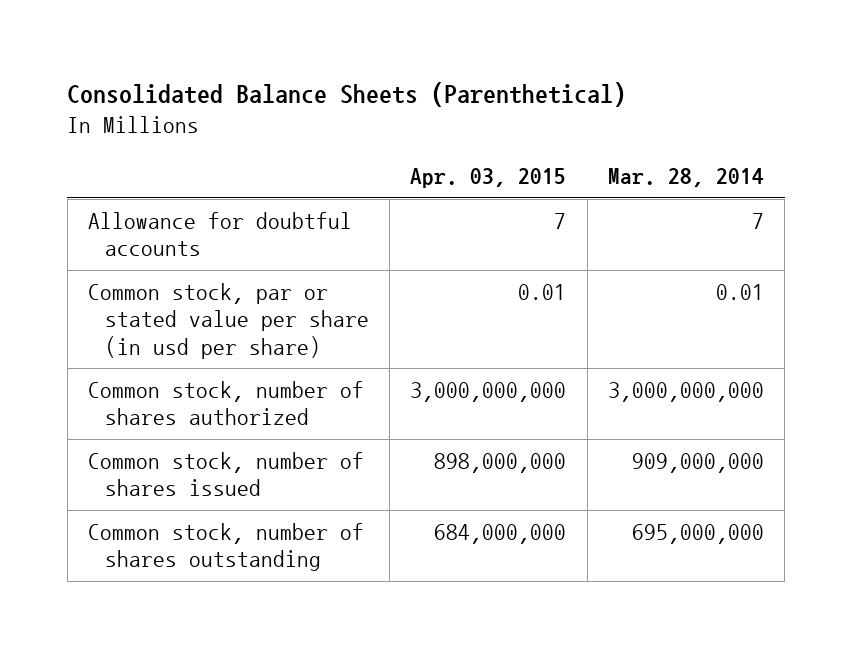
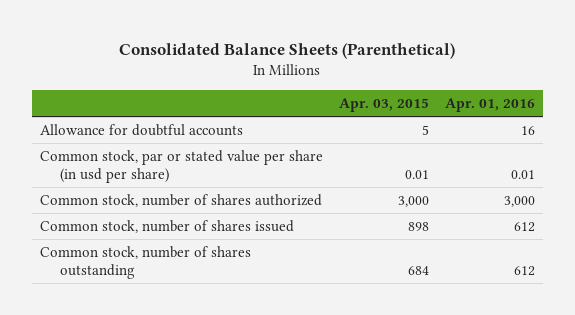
[607,168,764,188] Mar. 28, 2014 -> none
none -> [444,97,535,112] Apr. 01, 2016
[554,212,567,229] 7 -> [421,124,429,135] 5
[410,381,567,402] 3,000,000,000 -> [397,195,429,207] 3,000
[434,452,567,473] 898,000,000 -> [407,221,429,231] 898
[434,523,567,544] 684,000,000 -> [407,265,429,275] 684

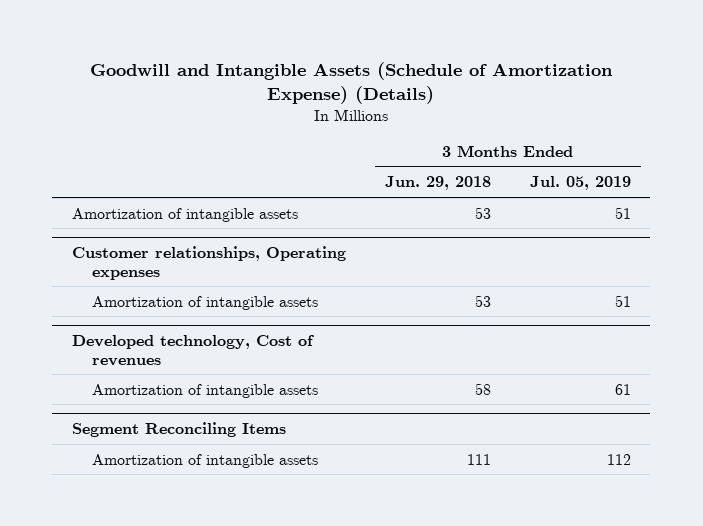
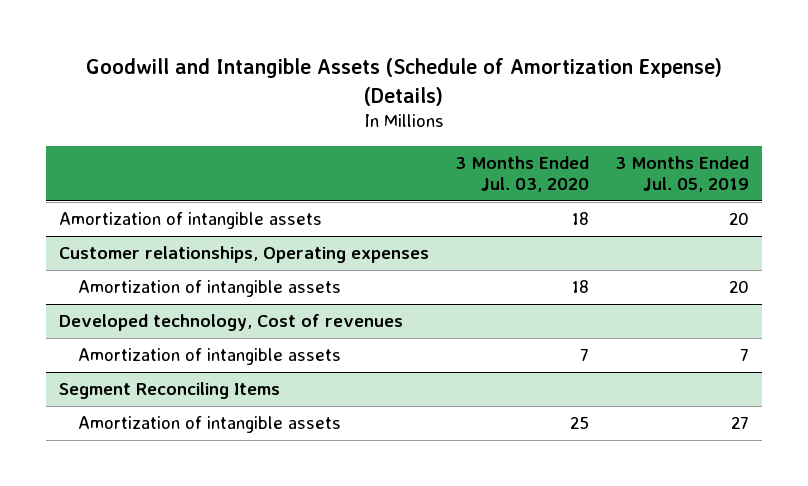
[384,176,491,191] Jun. 29, 2018 -> none
none -> [454,155,589,192] 3 Months Ended Jul. 03, 2020
[614,206,631,219] 51 -> [728,212,749,226] 20
[614,294,631,307] 51 -> [728,280,749,294] 20
[614,383,631,395] 61 -> [739,348,749,362] 7
[606,453,631,465] 112 -> [730,416,749,430] 27

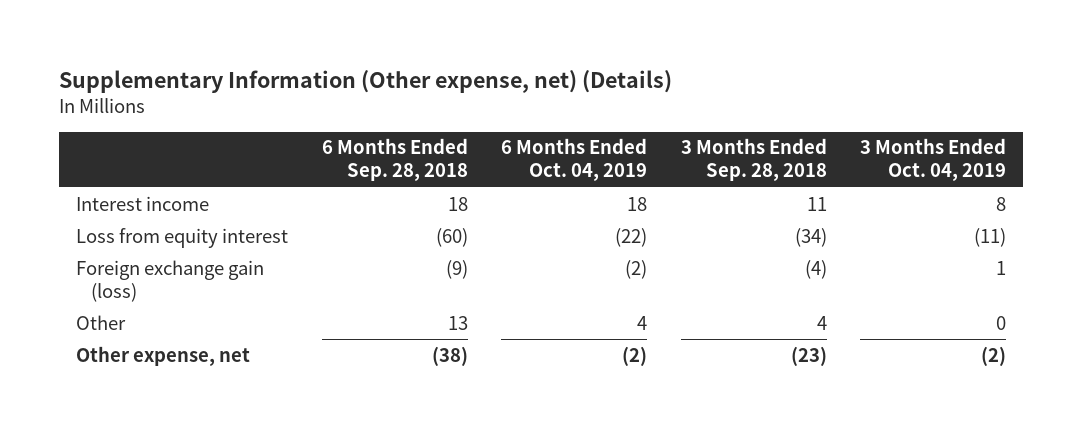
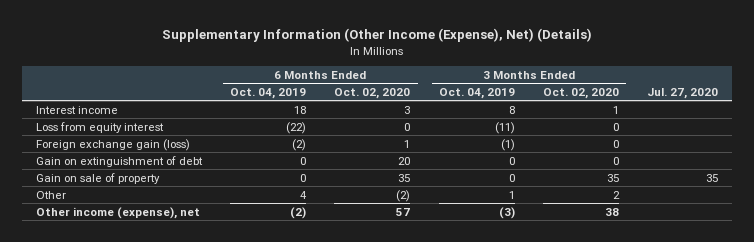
[59,69,673,93] Supplementary Information (Other expense, net) (Details) -> [162,28,593,43] Supplementary Information (Other Income (Expense), Net) (Details)
[321,138,468,182] 6 Months Ended Sep. 28, 2018 -> none
[680,138,827,182] 3 Months Ended Sep. 28, 2018 -> none
none -> [334,87,411,99] Oct. 02, 2020
none -> [542,87,619,99] Oct. 02, 2020
none -> [647,87,719,99] Jul. 27, 2020
[996,260,1007,275] 1 -> [500,138,515,151] (1)
none -> [35,155,203,167] Gain on extinguishment of debt
none -> [35,172,160,184] Gain on sale of property
[996,315,1007,330] 0 -> [508,190,515,199] 1
[75,345,250,366] Other expense, net -> [35,206,200,219] Other income (expense), net
[981,345,1007,366] (2) -> [498,206,515,219] (3)

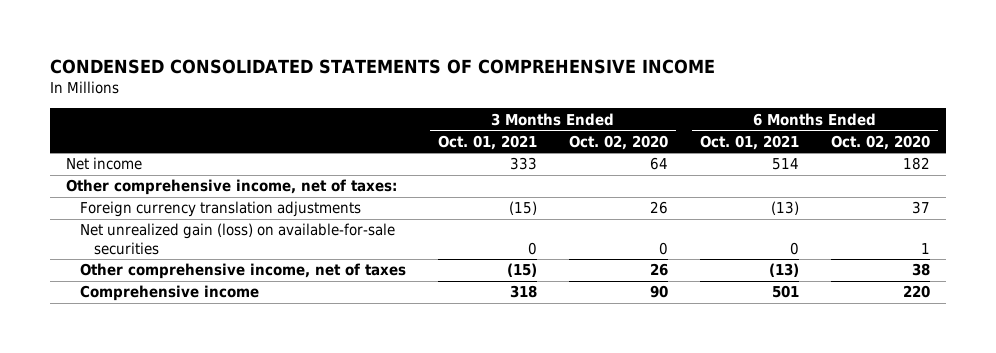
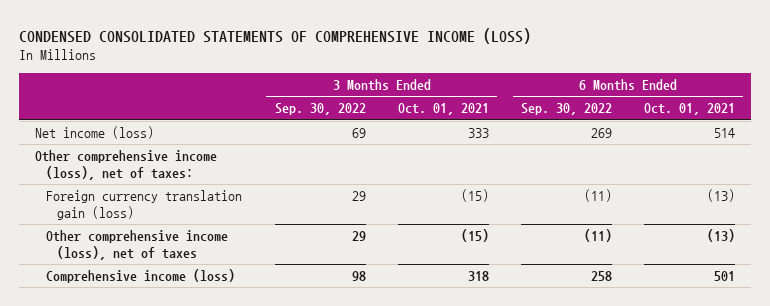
[49,58,715,74] CONDENSED CONSOLIDATED STATEMENTS OF COMPREHENSIVE INCOME -> [18,27,531,44] CONDENSED CONSOLIDATED STATEMENTS OF COMPREHENSIVE INCOME (LOSS)
[569,134,669,150] Oct. 02, 2020 -> none
[831,134,931,150] Oct. 02, 2020 -> none
none -> [274,103,366,116] Sep. 30, 2022
none -> [521,103,613,116] Sep. 30, 2022
[80,223,396,255] Net unrealized gain (loss) on available-for-sale securities -> none
[65,157,142,171] Net income -> [35,126,155,140] Net income (loss)
[65,179,397,196] Other comprehensive income, net of taxes: -> [35,150,218,180] Other comprehensive income (loss), net of taxes:
[80,201,362,218] Foreign currency translation adjustments -> [46,190,243,220] Foreign currency translation gain (loss)
[80,263,407,280] Other comprehensive income, net of taxes -> [46,230,229,260] Other comprehensive income (loss), net of taxes
[80,285,260,302] Comprehensive income -> [46,269,236,284] Comprehensive income (loss)

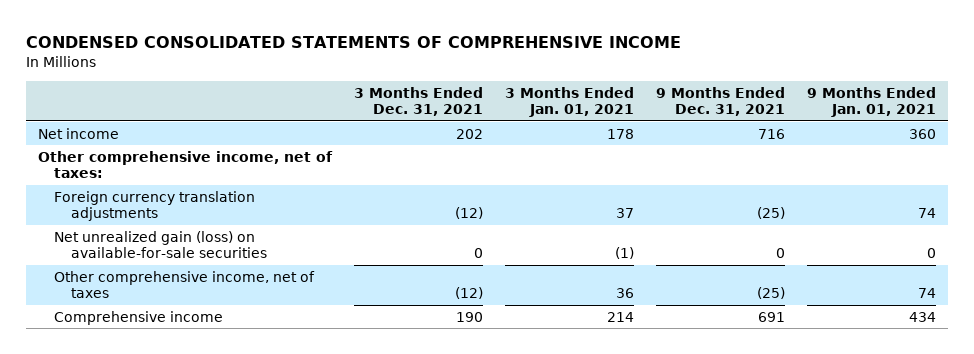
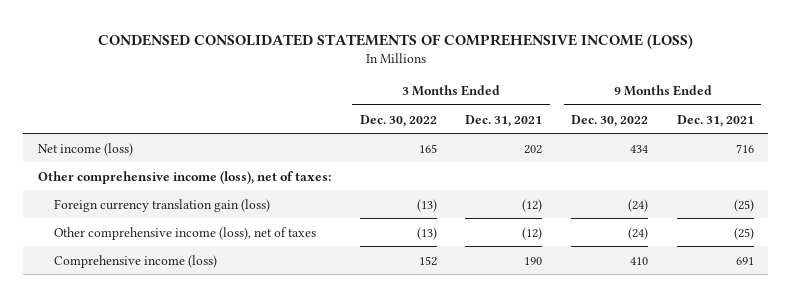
[26,36,682,49] CONDENSED CONSOLIDATED STATEMENTS OF COMPREHENSIVE INCOME -> [97,33,693,49] CONDENSED CONSOLIDATED STATEMENTS OF COMPREHENSIVE INCOME (LOSS)
[505,86,635,118] 3 Months Ended Jan. 01, 2021 -> none
[807,86,937,118] 9 Months Ended Jan. 01, 2021 -> none
none -> [359,114,437,127] Dec. 30, 2022
none -> [571,114,649,127] Dec. 30, 2022
[54,230,267,259] Net unrealized gain (loss) on available-for-sale securities -> none
[37,127,119,139] Net income -> [37,142,133,156] Net income (loss)
[37,150,333,179] Other comprehensive income, net of taxes: -> [37,170,331,184] Other comprehensive income (loss), net of taxes:
[54,190,256,222] Foreign currency translation adjustments -> [53,198,270,212] Foreign currency translation gain (loss)
[54,270,316,299] Other comprehensive income, net of taxes -> [53,226,316,240] Other comprehensive income (loss), net of taxes
[54,310,224,325] Comprehensive income -> [53,254,217,268] Comprehensive income (loss)

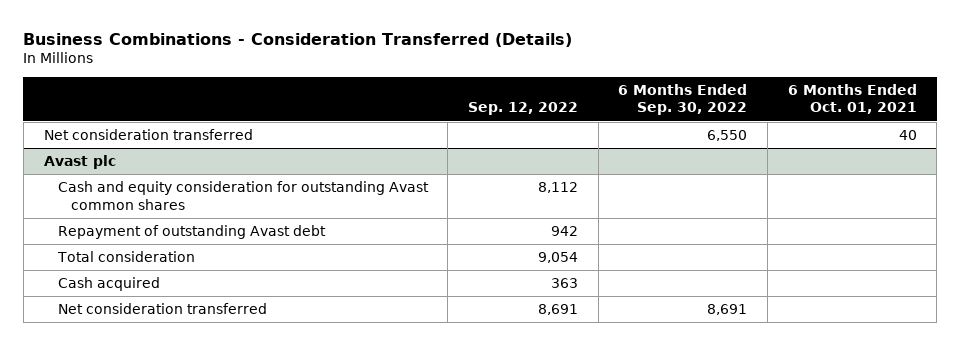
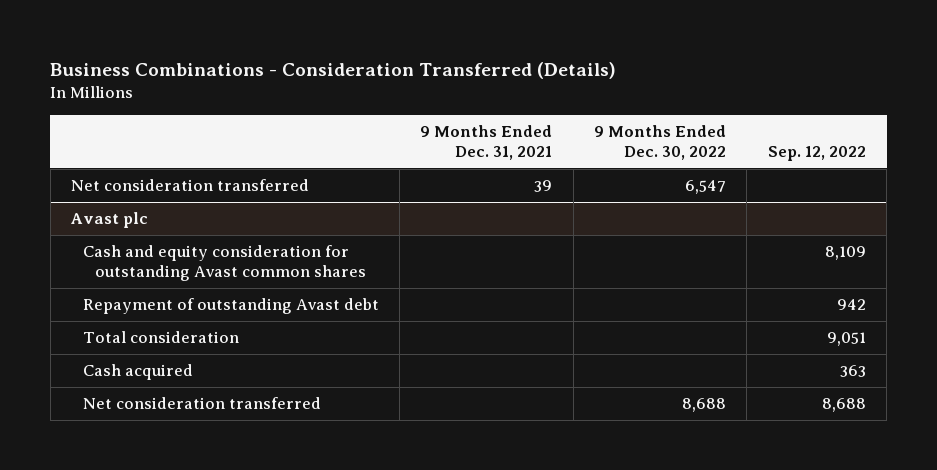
[618,84,748,116] 6 Months Ended Sep. 30, 2022 -> none
[787,84,917,115] 6 Months Ended Oct. 01, 2021 -> none
none -> [420,124,553,161] 9 Months Ended Dec. 31, 2021
none -> [594,124,727,161] 9 Months Ended Dec. 30, 2022
[537,182,578,194] 8,112 -> [824,246,866,261] 8,109
[537,252,578,264] 9,054 -> [826,332,866,347] 9,051
[537,304,578,316] 8,691 -> [821,398,866,413] 8,688

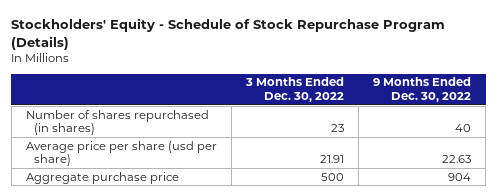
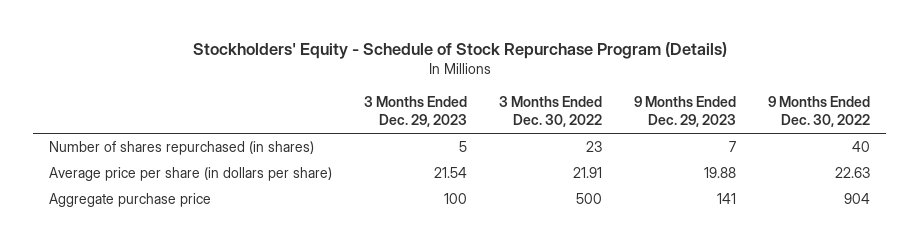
none -> [364,95,468,128] 3 Months Ended Dec. 29, 2023
none -> [634,95,737,128] 9 Months Ended Dec. 29, 2023
[25,140,217,167] Average price per share (usd per share) -> [49,167,333,182] Average price per share (in dollars per share)

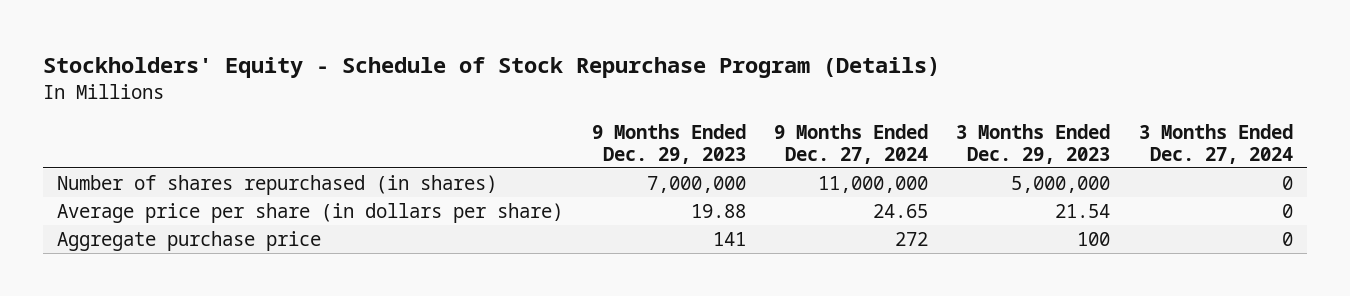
[499,95,603,128] 3 Months Ended Dec. 30, 2022 -> none
[768,95,871,128] 9 Months Ended Dec. 30, 2022 -> none
none -> [773,123,928,164] 9 Months Ended Dec. 27, 2024
none -> [1138,123,1293,164] 3 Months Ended Dec. 27, 2024
[459,141,468,153] 5 -> [1011,175,1111,193] 5,000,000
[729,141,737,153] 7 -> [646,175,746,193] 7,000,000

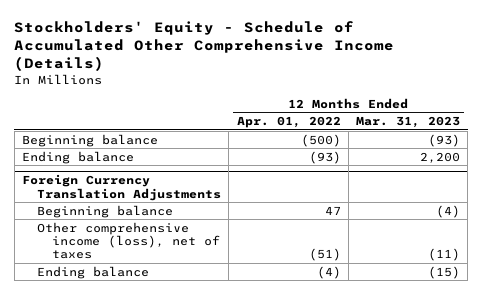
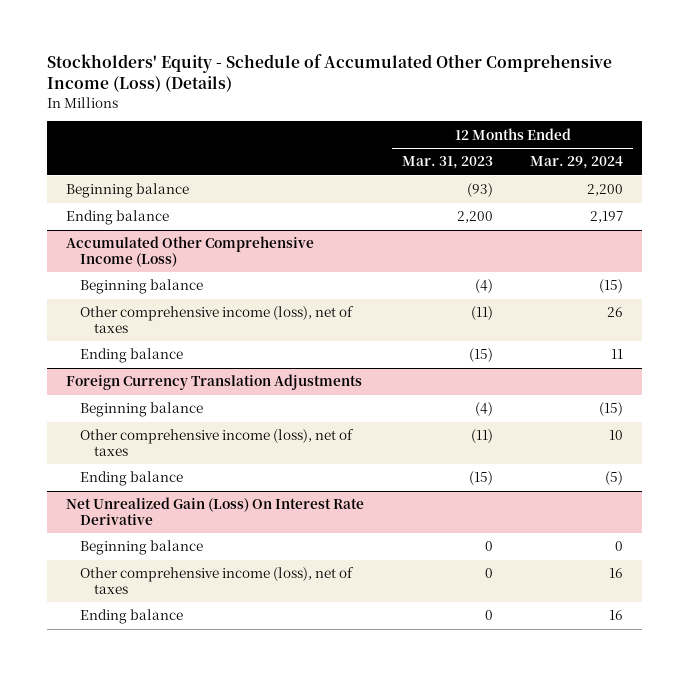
[14,21,395,72] Stockholders' Equity - Schedule of Accumulated Other Comprehensive Income (Details) -> [46,54,612,93] Stockholders' Equity - Schedule of Accumulated Other Comprehensive Income (Loss) (Details)
[236,116,341,129] Apr. 01, 2022 -> none
none -> [530,156,624,170] Mar. 29, 2024
none -> [65,236,314,268] Accumulated Other Comprehensive Income (Loss)
none -> [79,279,203,295] Beginning balance
none -> [79,306,354,334] Other comprehensive income (loss), net of taxes
none -> [79,348,183,364] Ending balance
none -> [65,497,364,526] Net Unrealized Gain (Loss) On Interest Rate Derivative
none -> [79,540,203,556] Beginning balance
none -> [79,567,354,595] Other comprehensive income (loss), net of taxes
none -> [79,609,183,625] Ending balance

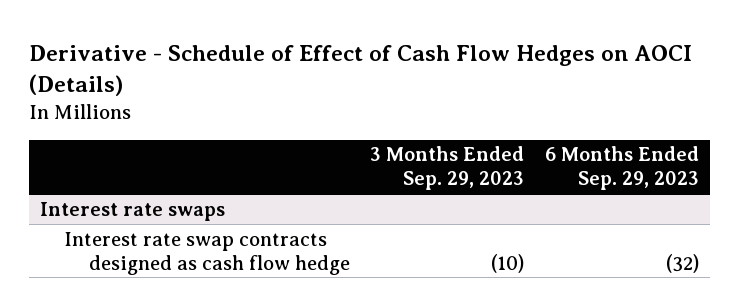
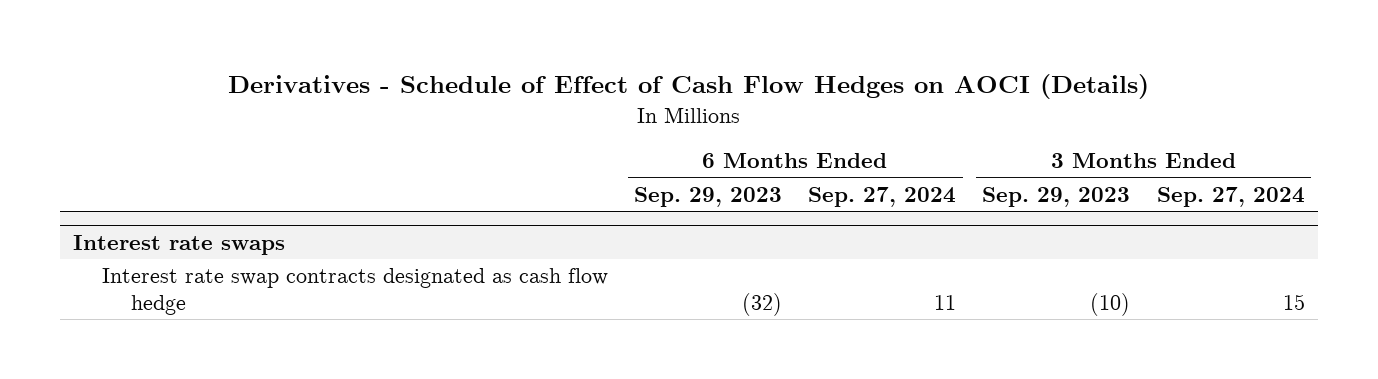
[29,44,693,97] Derivative - Schedule of Effect of Cash Flow Hedges on AOCI (Details) -> [227,74,1149,100] Derivatives - Schedule of Effect of Cash Flow Hedges on AOCI (Details)
none -> [808,186,957,207] Sep. 27, 2024
none -> [1156,186,1305,207] Sep. 27, 2024
[64,231,350,275] Interest rate swap contracts designed as cash flow hedge -> [101,268,608,315] Interest rate swap contracts designated as cash flow hedge

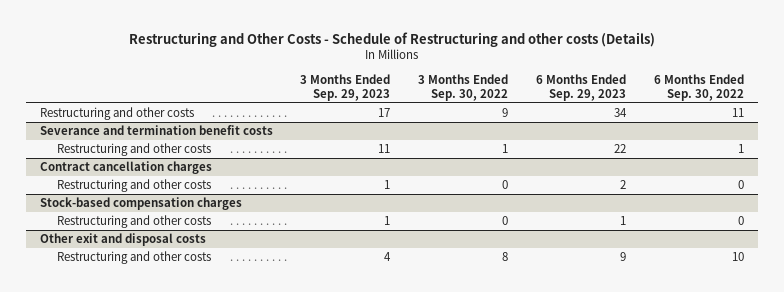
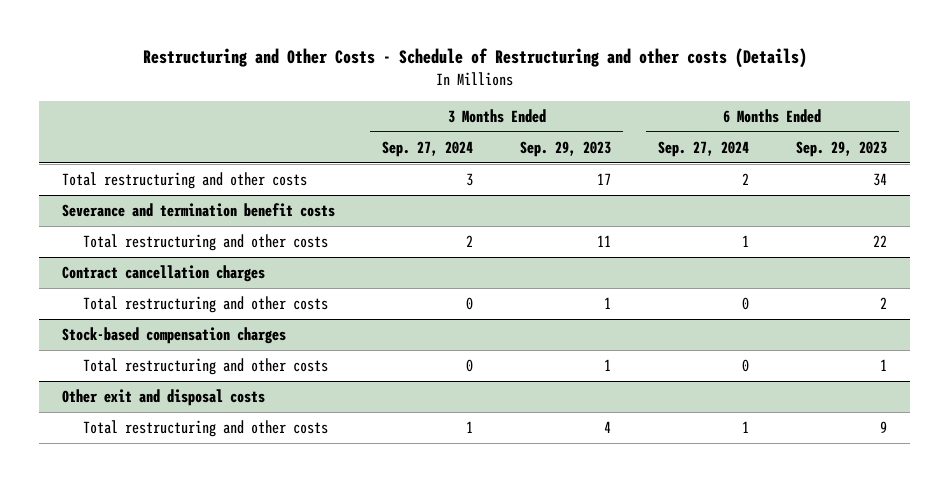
[418,73,509,101] 3 Months Ended Sep. 30, 2022 -> none
[653,73,744,101] 6 Months Ended Sep. 30, 2022 -> none
none -> [382,140,474,157] Sep. 27, 2024
none -> [657,140,749,157] Sep. 27, 2024
[39,107,194,121] Restructuring and other costs -> [62,172,308,190] Total restructuring and other costs
[57,143,212,157] Restructuring and other costs -> [82,234,328,252] Total restructuring and other costs
[57,179,212,193] Restructuring and other costs -> [82,296,328,314] Total restructuring and other costs
[57,215,212,229] Restructuring and other costs -> [82,358,328,376] Total restructuring and other costs
[57,251,212,265] Restructuring and other costs -> [82,420,328,438] Total restructuring and other costs

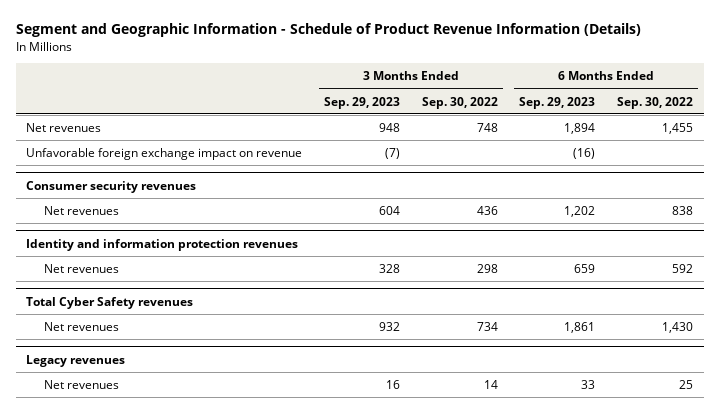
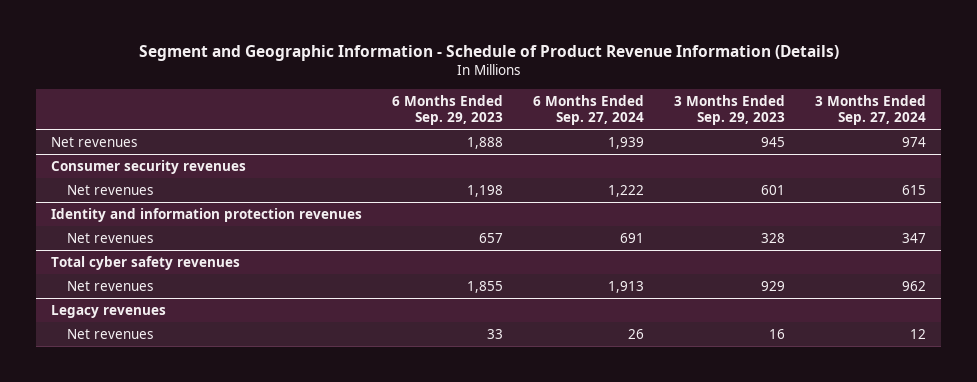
[421,96,498,109] Sep. 30, 2022 -> none
[616,96,693,109] Sep. 30, 2022 -> none
none -> [533,94,645,126] 6 Months Ended Sep. 27, 2024
none -> [815,94,927,126] 3 Months Ended Sep. 27, 2024
[26,148,303,161] Unfavorable foreign exchange impact on revenue -> none
[378,123,400,133] 948 -> [761,136,786,147] 945
[564,123,596,135] 1,894 -> [466,136,503,149] 1,888
[378,206,400,216] 604 -> [761,184,786,195] 601
[564,206,596,218] 1,202 -> [466,184,503,197] 1,198
[574,264,596,274] 659 -> [478,232,503,243] 657
[26,296,194,309] Total Cyber Safety revenues -> [50,255,240,270] Total cyber safety revenues
[378,322,400,332] 932 -> [761,280,786,291] 929
[564,322,596,334] 1,861 -> [466,280,503,293] 1,855

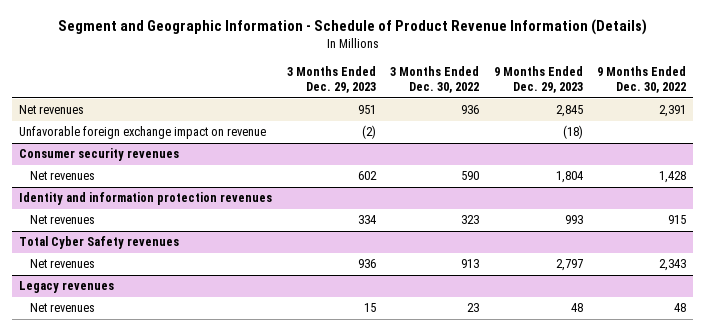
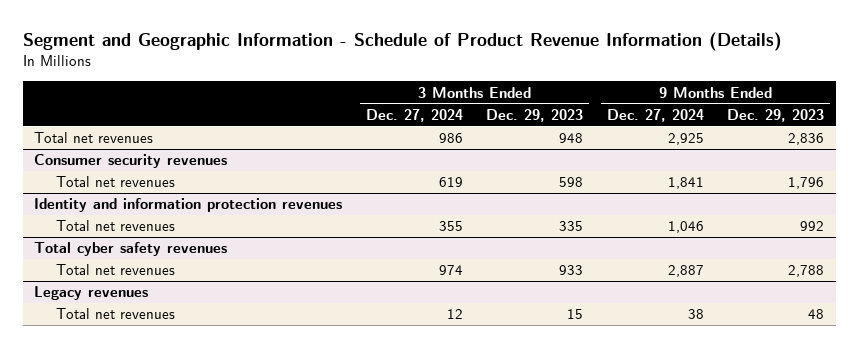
[390,66,480,94] 3 Months Ended Dec. 30, 2022 -> none
[597,66,687,94] 9 Months Ended Dec. 30, 2022 -> none
none -> [365,108,463,122] Dec. 27, 2024
none -> [606,108,704,122] Dec. 27, 2024
[19,126,267,140] Unfavorable foreign exchange impact on revenue -> none
[19,105,85,115] Net revenues -> [34,132,154,144] Total net revenues
[357,105,376,115] 951 -> [559,133,584,144] 948
[555,105,583,118] 2,845 -> [788,133,825,146] 2,836
[30,171,96,181] Net revenues -> [56,176,176,188] Total net revenues
[357,171,377,181] 602 -> [559,177,584,188] 598
[555,171,583,184] 1,804 -> [788,177,825,190] 1,796
[30,215,96,225] Net revenues -> [56,220,176,232] Total net revenues
[357,215,376,225] 334 -> [559,221,584,232] 335
[564,215,583,225] 993 -> [800,221,825,232] 992
[19,236,180,250] Total Cyber Safety revenues -> [34,242,228,257] Total cyber safety revenues
[30,259,96,269] Net revenues -> [56,264,176,276] Total net revenues
[357,259,376,269] 936 -> [559,265,584,276] 933
[555,259,583,272] 2,797 -> [788,265,825,278] 2,788
[30,303,96,313] Net revenues -> [56,308,176,320] Total net revenues

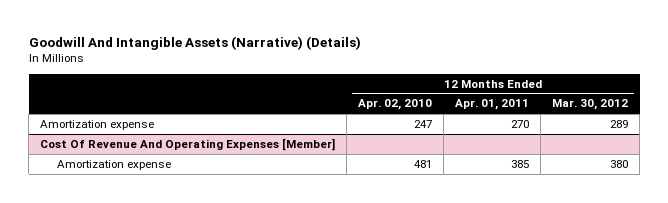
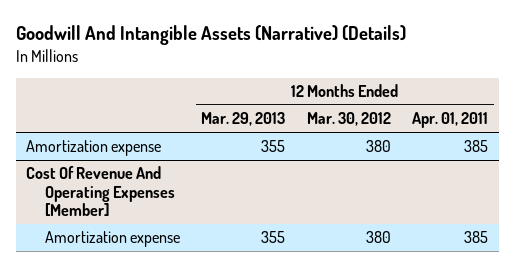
[358,99,433,111] Apr. 02, 2010 -> none
none -> [201,112,286,127] Mar. 29, 2013
[511,119,530,128] 270 -> [464,140,489,153] 385
[610,119,629,128] 289 -> [365,140,391,153] 380

